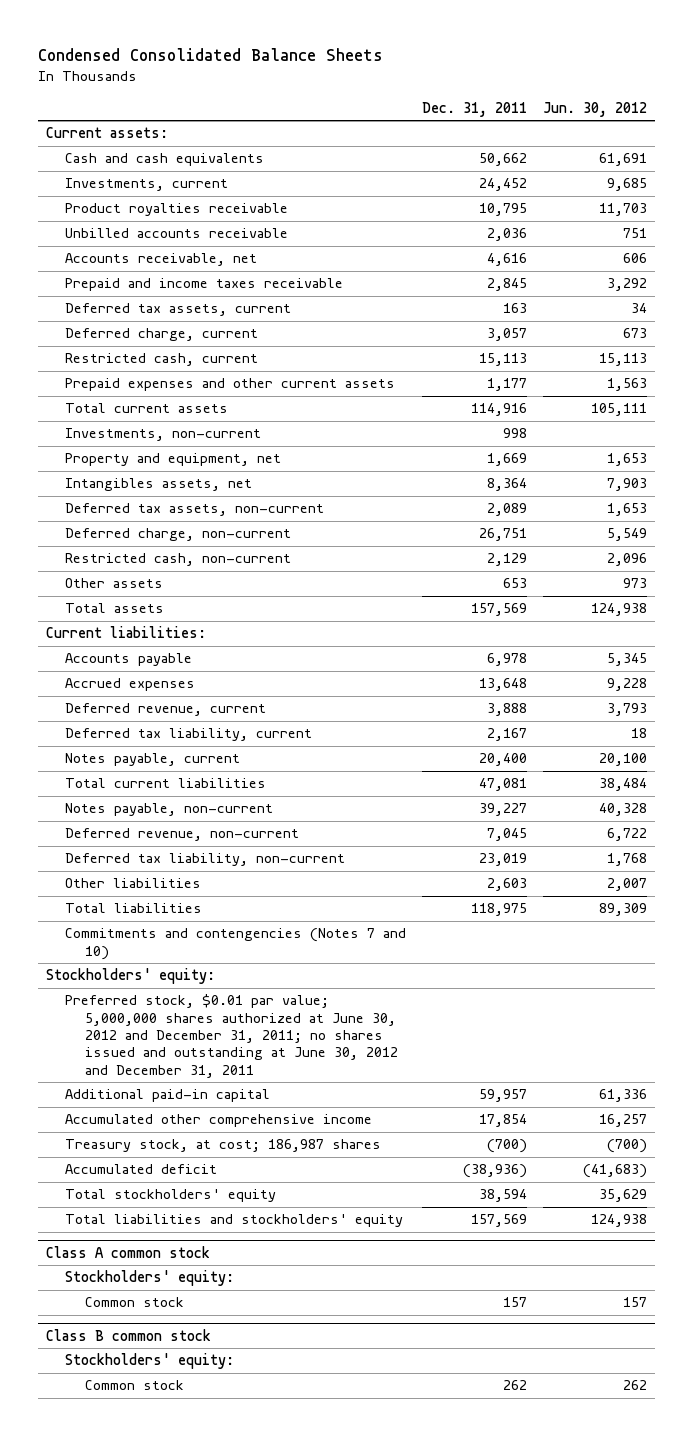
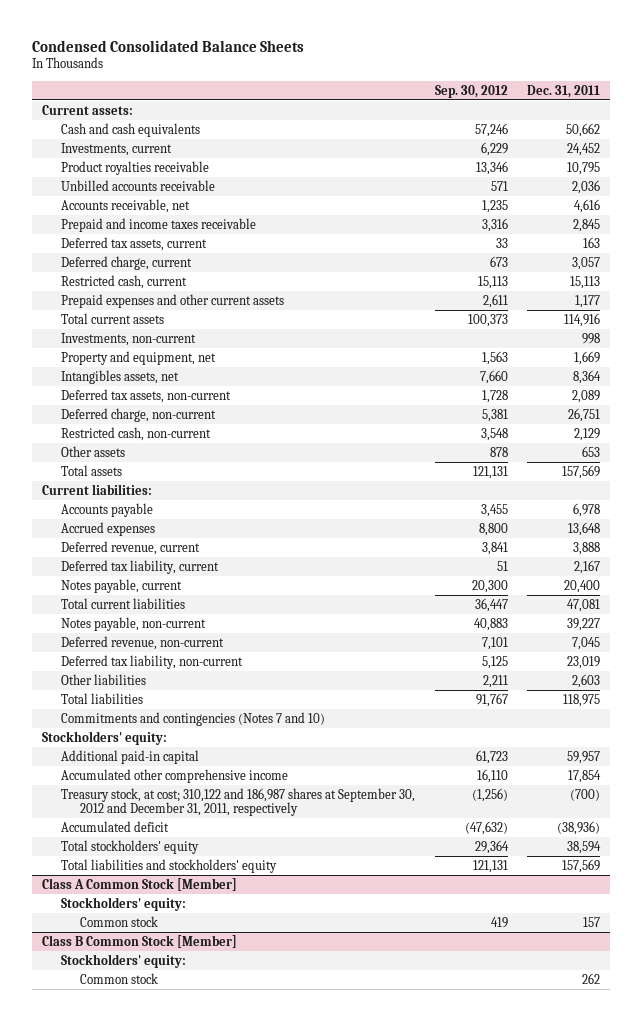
[542,102,647,118] Jun. 30, 2012 -> none
none -> [434,84,508,98] Sep. 30, 2012
[65,928,407,960] Commitments and contengencies (Notes 7 and 10) -> [61,711,326,726] Commitments and contingencies (Notes 7 and 10)
[65,994,398,1078] Preferred stock, $0.01 par value; 5,000,000 shares authorized at June 30, 2012 and December 31, 2011; no shares issued and outstanding at June 30, 2012 and December 31, 2011 -> none
[65,1139,382,1153] Treasury stock, at cost; 186,987 shares -> [61,787,416,817] Treasury stock, at cost; 310,122 and 186,987 shares at September 30, 2012 and December 31, 2011, respectively
[46,1246,211,1259] Class A common stock -> [41,877,237,891] Class A Common Stock [Member]
[46,1329,212,1342] Class B common stock -> [41,934,237,948] Class B Common Stock [Member]

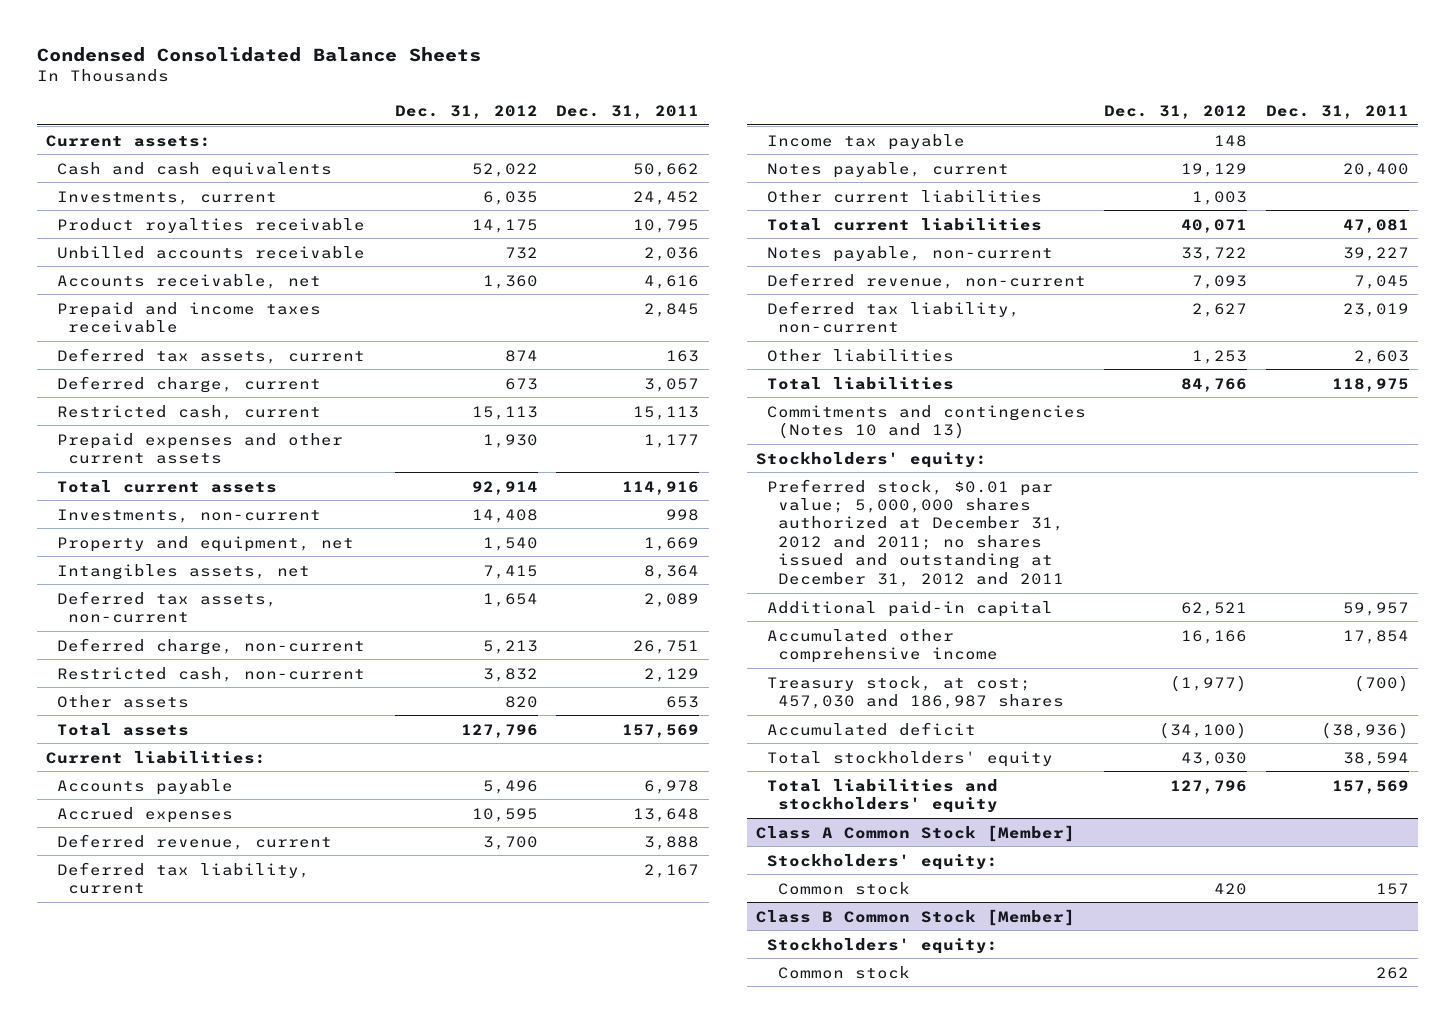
[434,84,508,98] Sep. 30, 2012 -> none
none -> [394,104,538,119] Dec. 31, 2012
none -> [766,133,965,150] Income tax payable
none -> [766,189,1042,203] Other current liabilities
[61,711,326,726] Commitments and contingencies (Notes 7 and 10) -> [766,404,1086,439] Commitments and contingencies (Notes 10 and 13)
none -> [766,478,1064,587] Preferred stock, $0.01 par value; 5,000,000 shares authorized at December 31, 2012 and 2011; no shares issued and outstanding at December 31, 2012 and 2011
[61,787,416,817] Treasury stock, at cost; 310,122 and 186,987 shares at September 30, 2012 and December 31, 2011, respectively -> [766,675,1064,709] Treasury stock, at cost; 457,030 and 186,987 shares

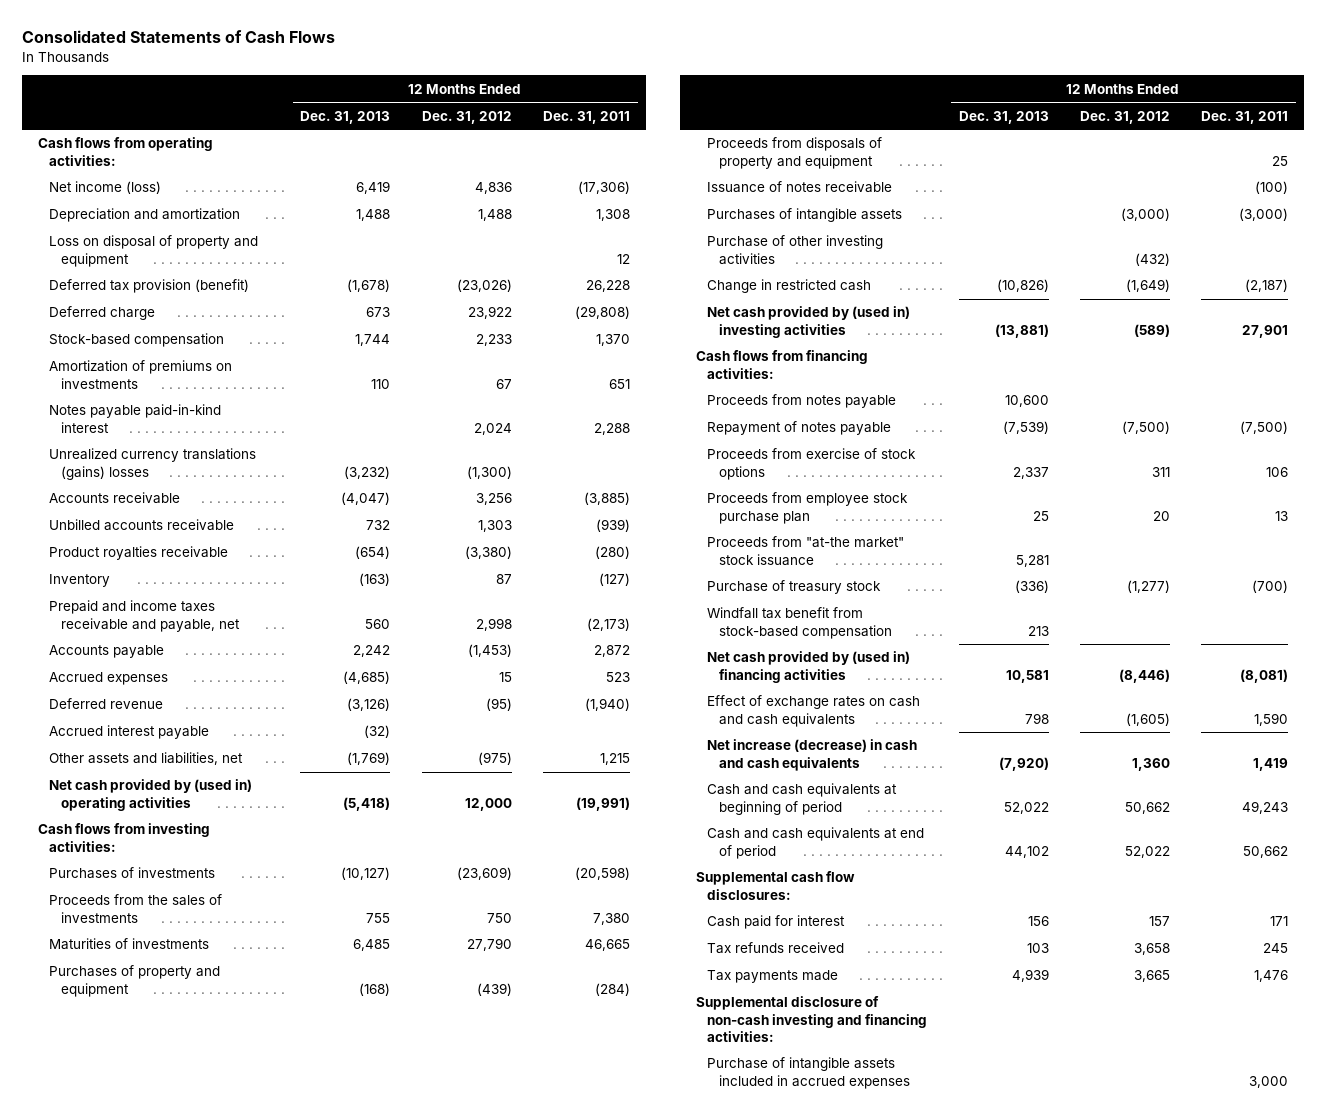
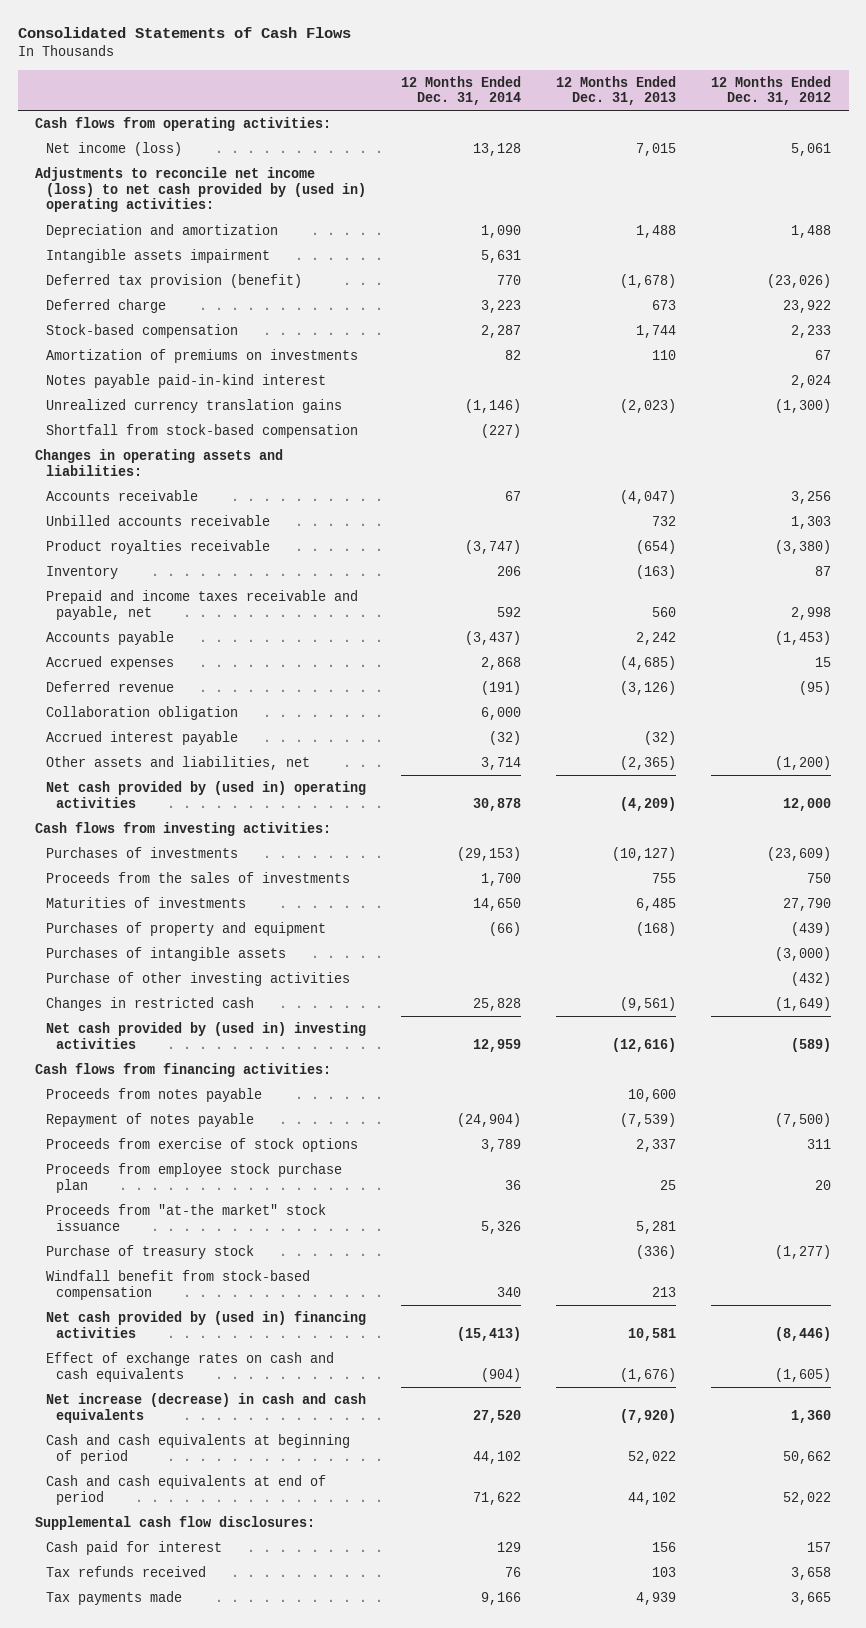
[543,110,631,124] Dec. 31, 2011 -> none
none -> [400,75,521,106] 12 Months Ended Dec. 31, 2014
[356,181,391,195] 6,419 -> [636,142,677,156] 7,015
[474,182,512,195] 4,836 -> [791,142,832,156] 5,061
none -> [35,166,366,213] Adjustments to reconcile net income (loss) to net cash provided by (used in) operating activities:
[49,235,259,267] Loss on disposal of property and equipment -> none
none -> [45,248,270,263] Intangible assets impairment
[49,448,257,480] Unrealized currency translations (gains) losses -> [45,398,342,413] Unrealized currency translation gains
[344,465,391,479] (3,232) -> [620,398,677,413] (2,023)
none -> [45,423,358,438] Shortfall from stock-based compensation
none -> [35,448,284,476] Changes in operating assets and liabilities:
none -> [45,705,238,720] Collaboration obligation
[347,752,391,766] (1,769) -> [620,755,677,770] (2,365)
[477,752,512,766] (975) -> [775,755,832,770] (1,200)
[343,796,391,811] (5,418) -> [620,796,677,811] (4,209)
[707,137,883,169] Proceeds from disposals of property and equipment -> none
[707,181,893,194] Issuance of notes receivable -> none
[707,279,872,294] Change in restricted cash -> [45,996,254,1011] Changes in restricted cash
[996,279,1049,293] (10,826) -> [620,996,677,1011] (9,561)
[994,323,1049,338] (13,881) -> [612,1037,677,1052] (12,616)
[707,607,892,639] Windfall tax benefit from stock-based compensation -> [45,1269,310,1300] Windfall benefit from stock-based compensation
[1024,712,1049,724] 798 -> [620,1367,677,1382] (1,676)
[695,996,928,1042] Supplemental disclosure of non-cash investing and financing activities: -> none
[707,1057,910,1089] Purchase of intangible assets included in accrued expenses -> none

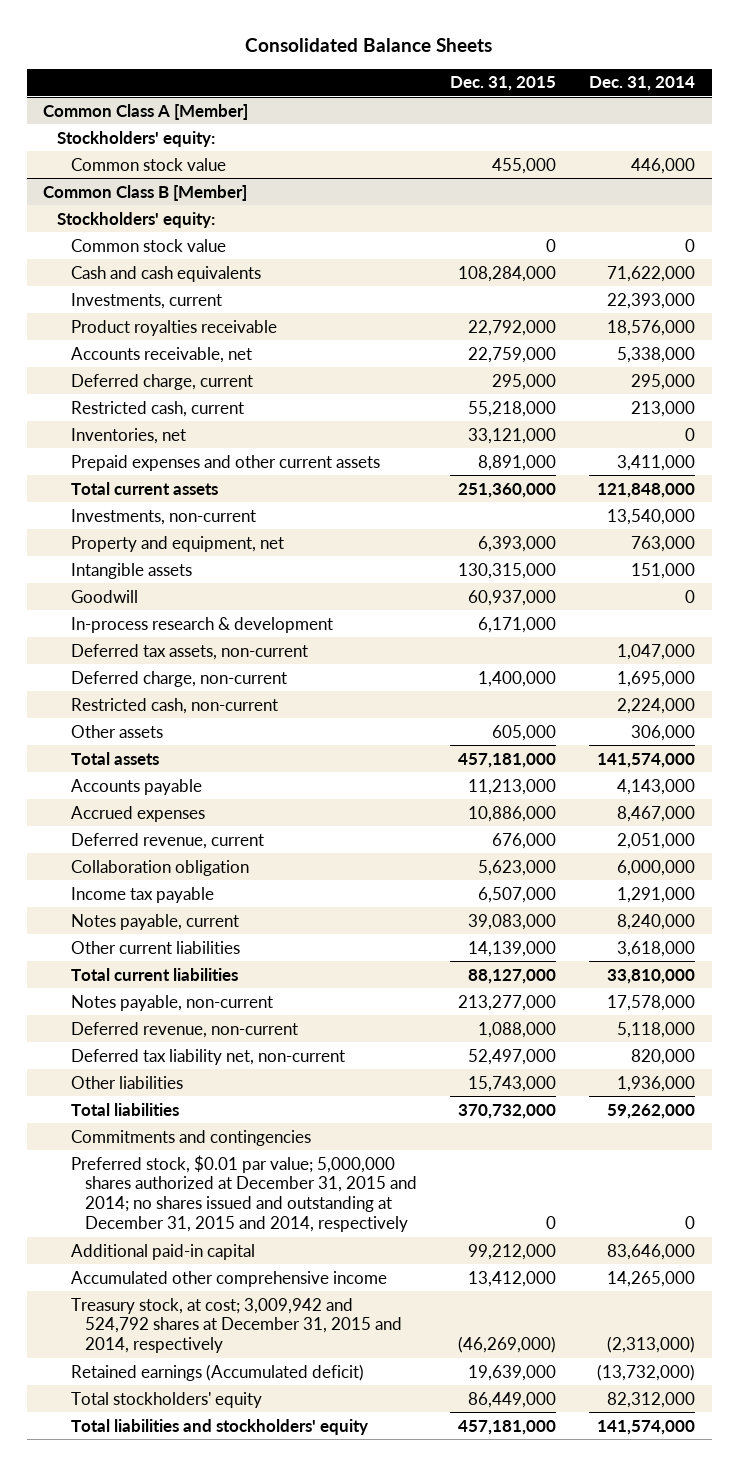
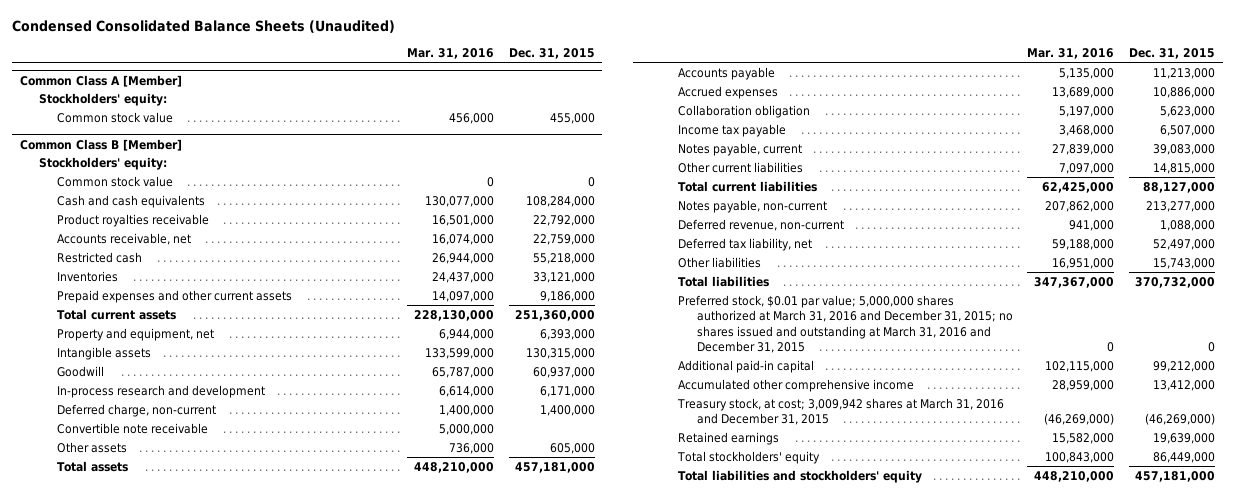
[245,38,493,53] Consolidated Balance Sheets -> [12,20,396,34] Condensed Consolidated Balance Sheets (Unaudited)
[589,76,696,92] Dec. 31, 2014 -> none
none -> [407,48,495,60] Mar. 31, 2016
[71,292,223,309] Investments, current -> none
[71,373,254,390] Deferred charge, current -> none
[71,400,245,417] Restricted cash, current -> [57,251,143,263] Restricted cash
[71,427,187,444] Inventories, net -> [57,270,119,282] Inventories
[478,454,557,471] 8,891,000 -> [539,290,595,302] 9,186,000
[71,508,257,525] Investments, non-current -> none
[71,643,309,660] Deferred tax assets, non-current -> none
[71,616,334,633] In-process research & development -> [57,384,266,398] In-process research and development
[71,697,279,714] Restricted cash, non-current -> none
none -> [57,422,209,434] Convertible note receivable
[71,832,265,849] Deferred revenue, current -> none
[468,940,557,957] 14,139,000 -> [1153,162,1216,174] 14,815,000
[71,1048,346,1065] Deferred tax liability net, non-current -> [677,237,812,251] Deferred tax liability, net
[71,1129,312,1146] Commitments and contingencies -> none
[71,1154,417,1233] Preferred stock, $0.01 par value; 5,000,000 shares authorized at December 31, 2015 and 2014; no shares issued and outstanding at December 31, 2015 and 2014, respectively -> [677,294,1013,354] Preferred stock, $0.01 par value; 5,000,000 shares authorized at March 31, 2016 and December 31, 2015; no shares issued and outstanding at March 31, 2016 and December 31, 2015
[71,1297,402,1354] Treasury stock, at cost; 3,009,942 and 524,792 shares at December 31, 2015 and 2014, respectively -> [676,397,1004,426] Treasury stock, at cost; 3,009,942 shares at March 31, 2016 and December 31, 2015
[71,1363,365,1381] Retained earnings (Accumulated deficit) -> [677,431,779,445] Retained earnings

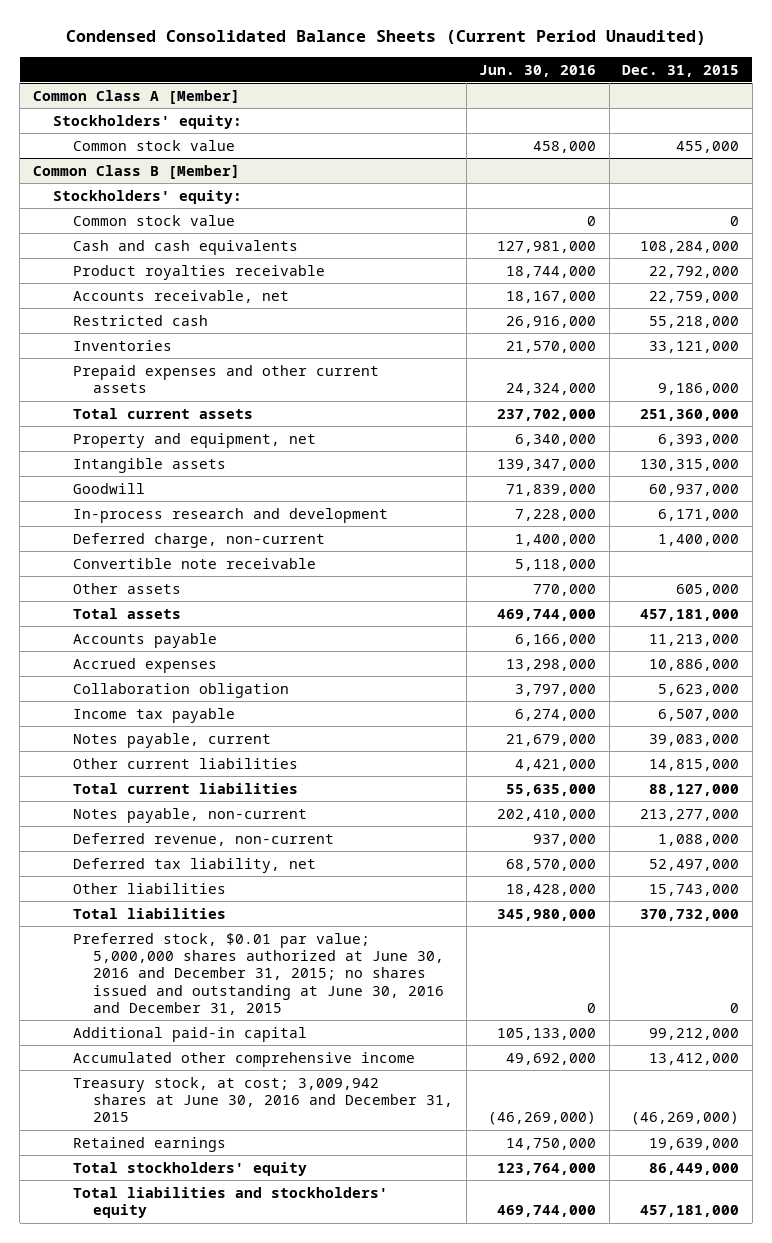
[12,20,396,34] Condensed Consolidated Balance Sheets (Unaudited) -> [65,30,706,46] Condensed Consolidated Balance Sheets (Current Period Unaudited)
[407,48,495,60] Mar. 31, 2016 -> none
none -> [479,64,597,77] Jun. 30, 2016
[677,294,1013,354] Preferred stock, $0.01 par value; 5,000,000 shares authorized at March 31, 2016 and December 31, 2015; no shares issued and outstanding at March 31, 2016 and December 31, 2015 -> [72,932,445,1015] Preferred stock, $0.01 par value; 5,000,000 shares authorized at June 30, 2016 and December 31, 2015; no shares issued and outstanding at June 30, 2016 and December 31, 2015
[676,397,1004,426] Treasury stock, at cost; 3,009,942 shares at March 31, 2016 and December 31, 2015 -> [72,1076,454,1123] Treasury stock, at cost; 3,009,942 shares at June 30, 2016 and December 31, 2015

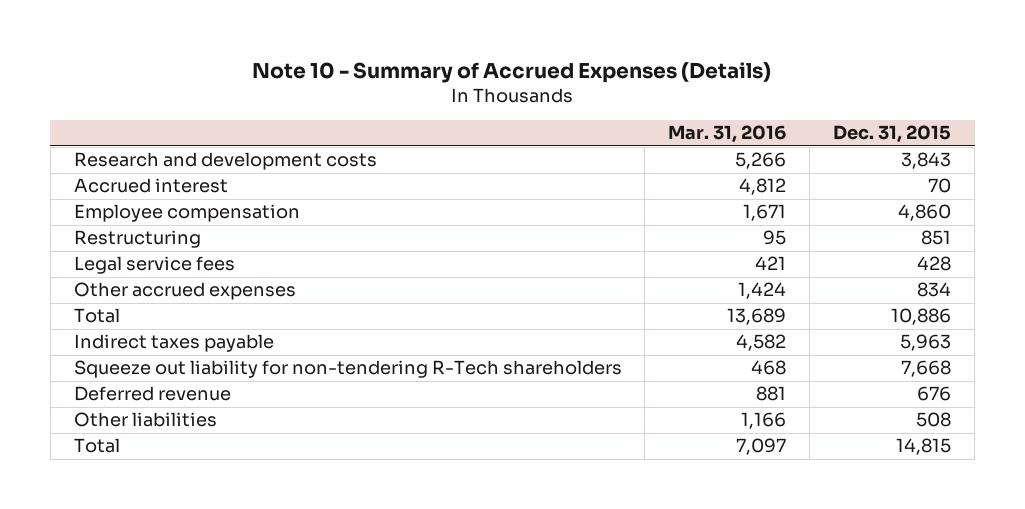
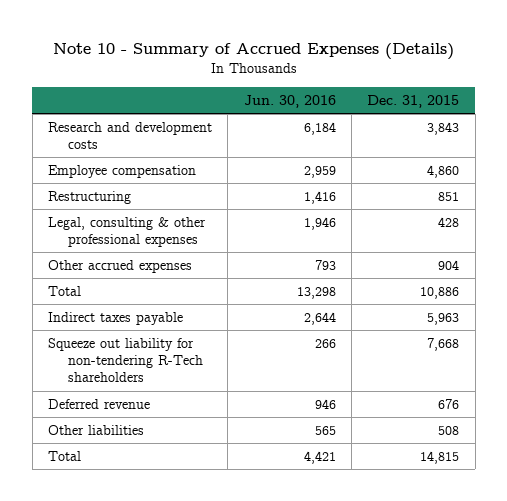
[668,125,787,144] Mar. 31, 2016 -> none
none -> [243,94,336,108] Jun. 30, 2016
[73,178,228,194] Accrued interest -> none
[73,256,235,275] Legal service fees -> [48,216,207,248] Legal, consulting & other professional expenses
[917,282,952,298] 834 -> [438,259,460,270] 904

